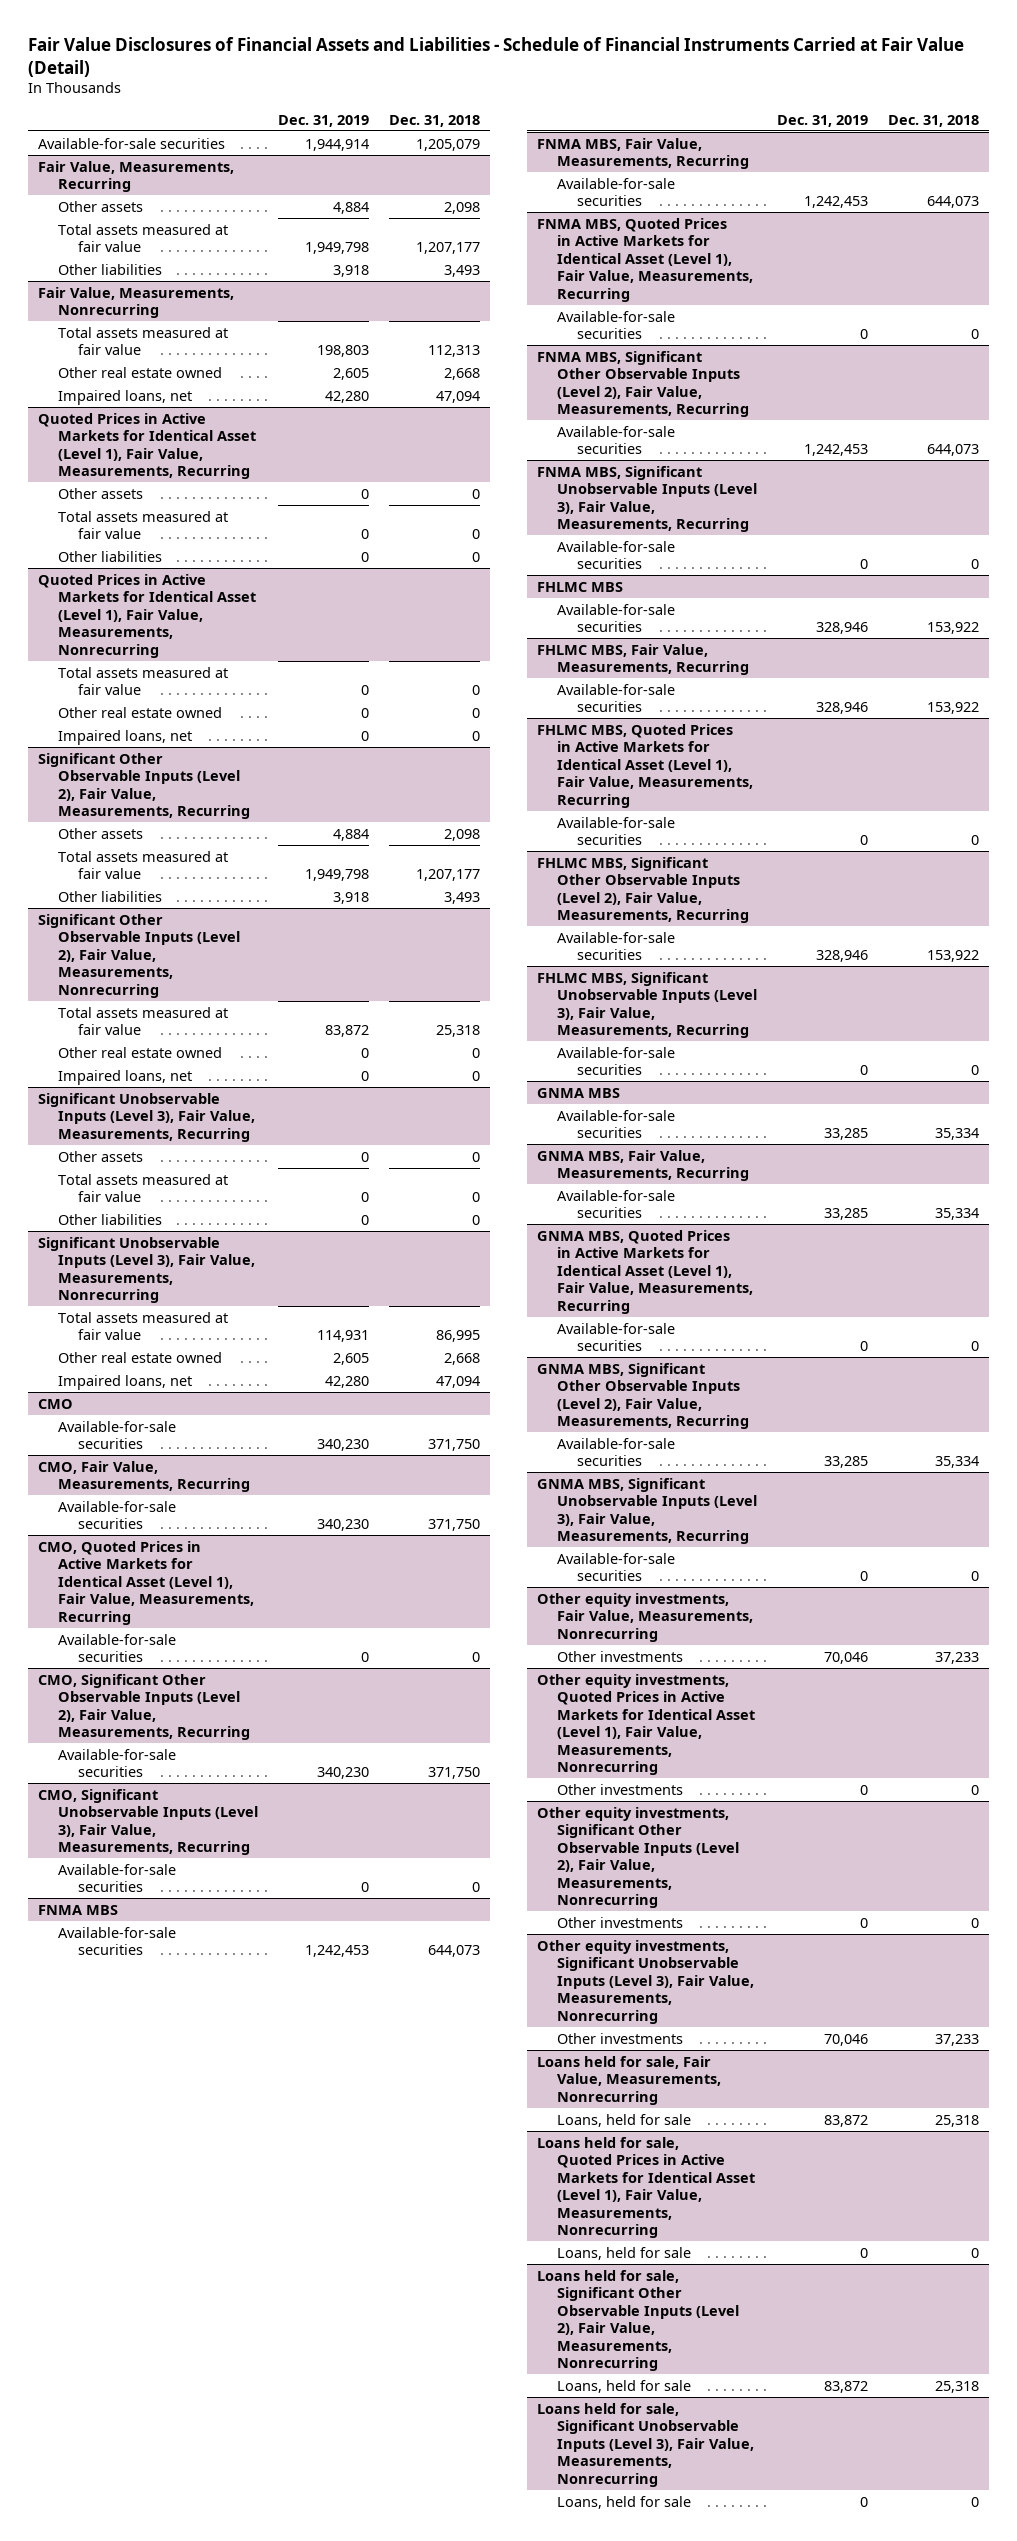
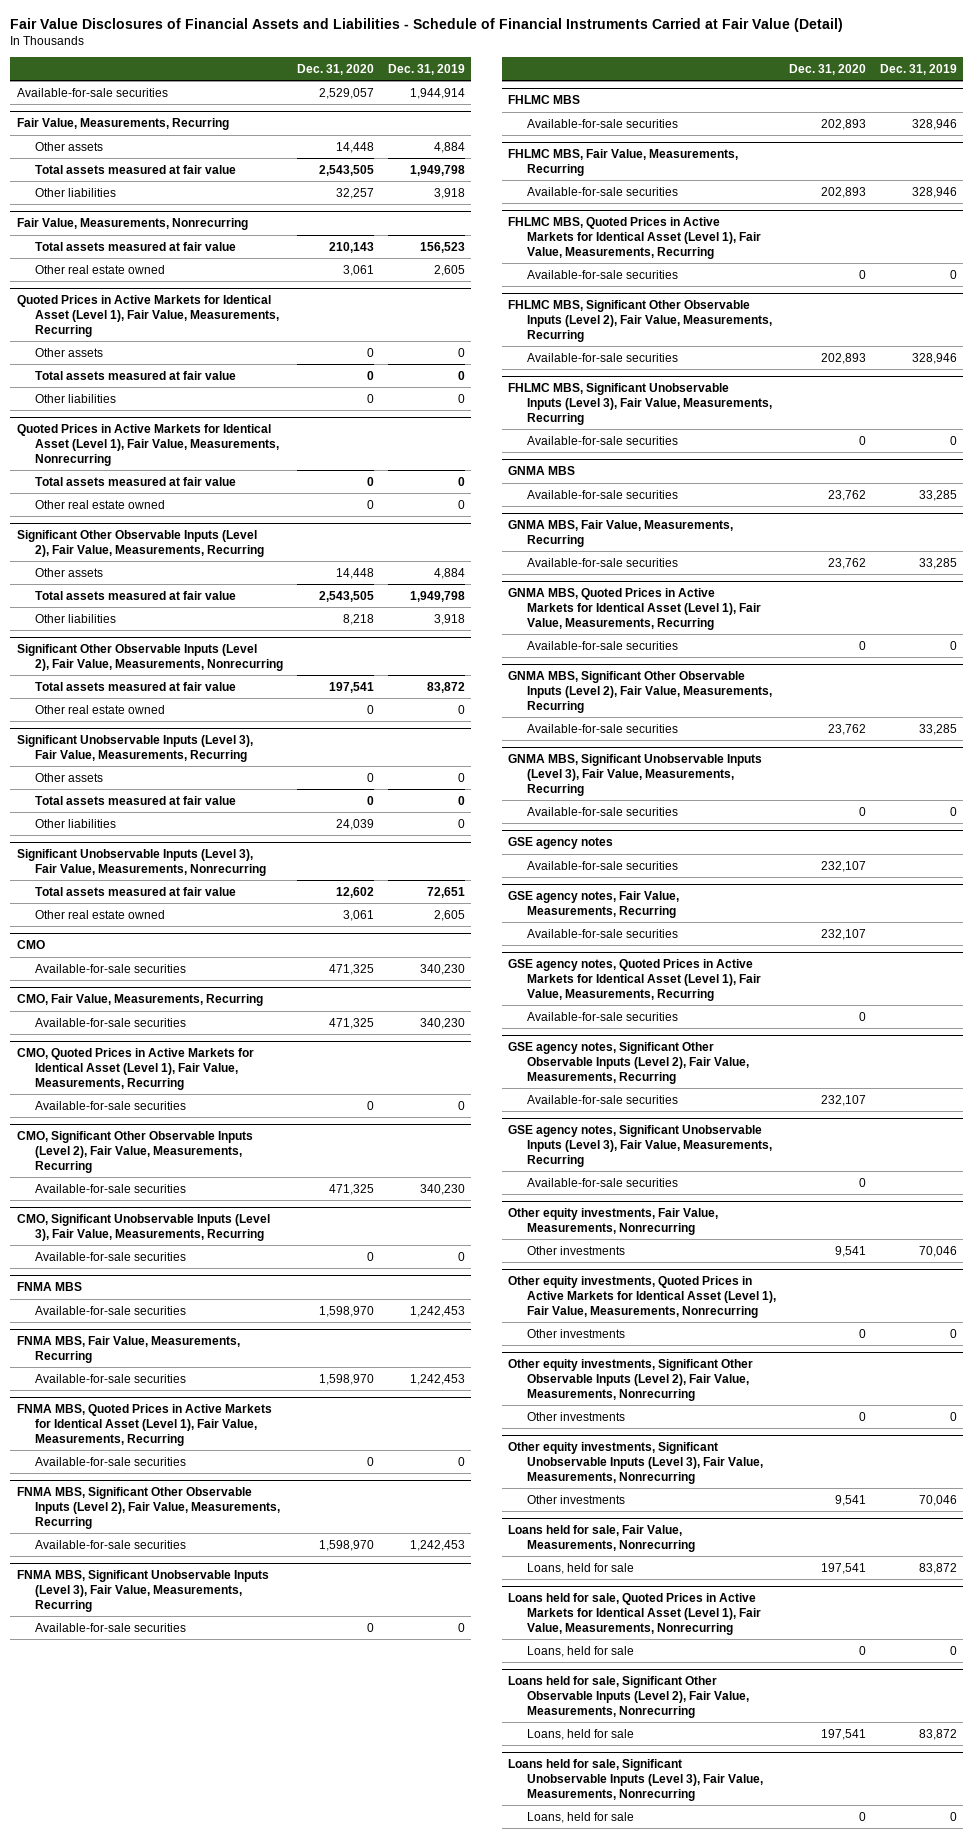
[389,114,481,127] Dec. 31, 2018 -> none
none -> [297,63,375,75] Dec. 31, 2020
[317,345,370,358] 198,803 -> [419,241,465,253] 156,523
[58,389,193,405] Impaired loans, net -> none
[58,729,193,745] Impaired loans, net -> none
[58,1069,193,1085] Impaired loans, net -> none
[317,1330,370,1343] 114,931 -> [426,886,465,898] 72,651
[58,1374,193,1390] Impaired loans, net -> none
none -> [508,837,614,850] GSE agency notes
none -> [526,860,678,870] Available-for-sale securities
none -> [508,891,680,918] GSE agency notes, Fair Value, Measurements, Recurring
none -> [526,928,678,938] Available-for-sale securities
none -> [508,959,761,1001] GSE agency notes, Quoted Prices in Active Markets for Identical Asset (Level 1), Fair Value, Measurements, Recurring
none -> [526,1011,678,1021] Available-for-sale securities
none -> [508,1042,749,1084] GSE agency notes, Significant Other Observable Inputs (Level 2), Fair Value, Measurements, Recurring
none -> [526,1094,678,1104] Available-for-sale securities
none -> [508,1125,772,1167] GSE agency notes, Significant Unobservable Inputs (Level 3), Fair Value, Measurements, Recurring
none -> [526,1177,678,1187] Available-for-sale securities

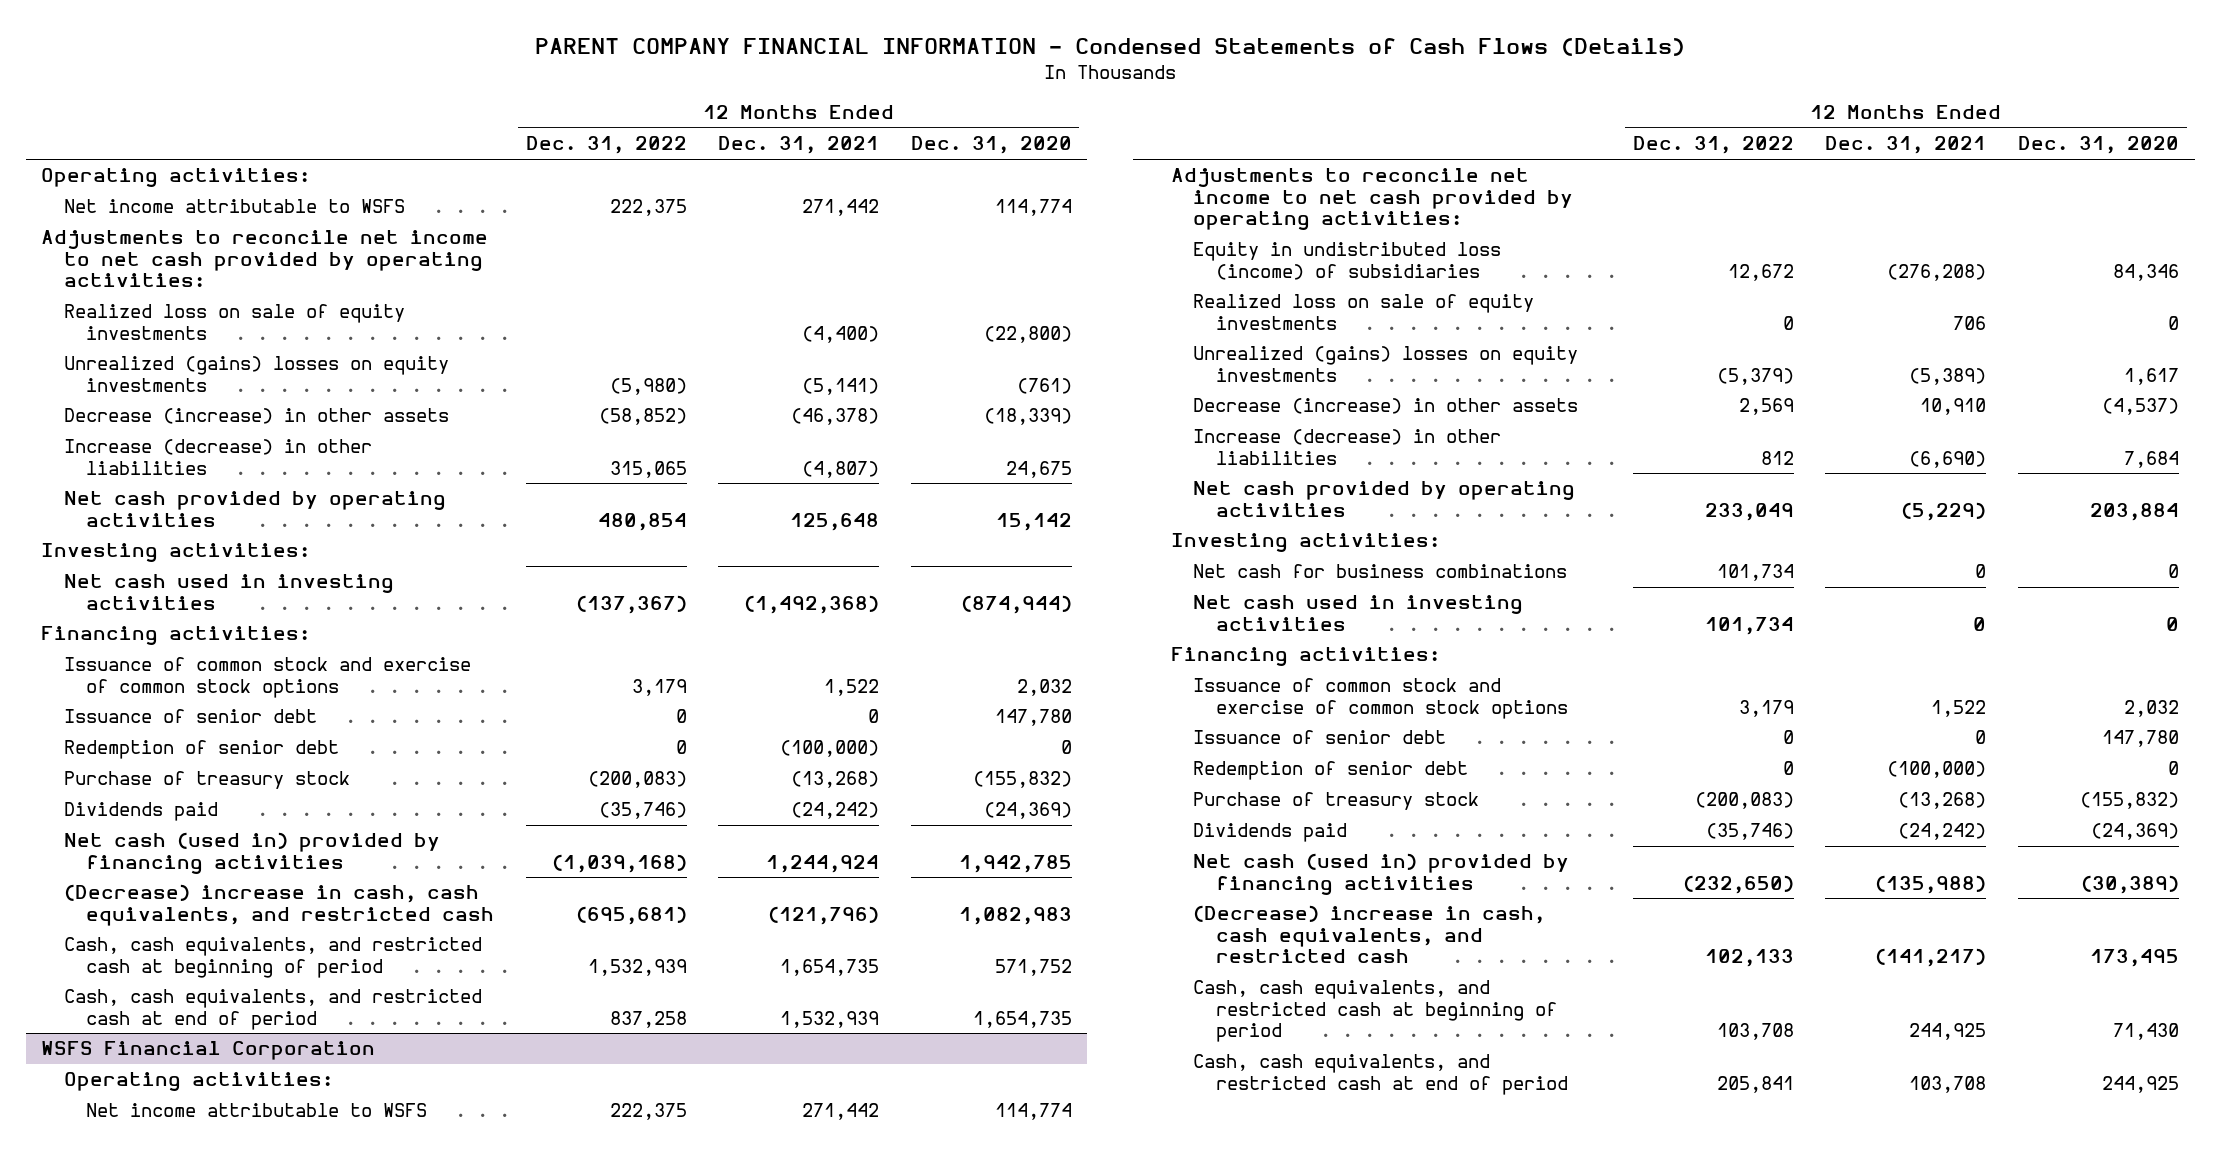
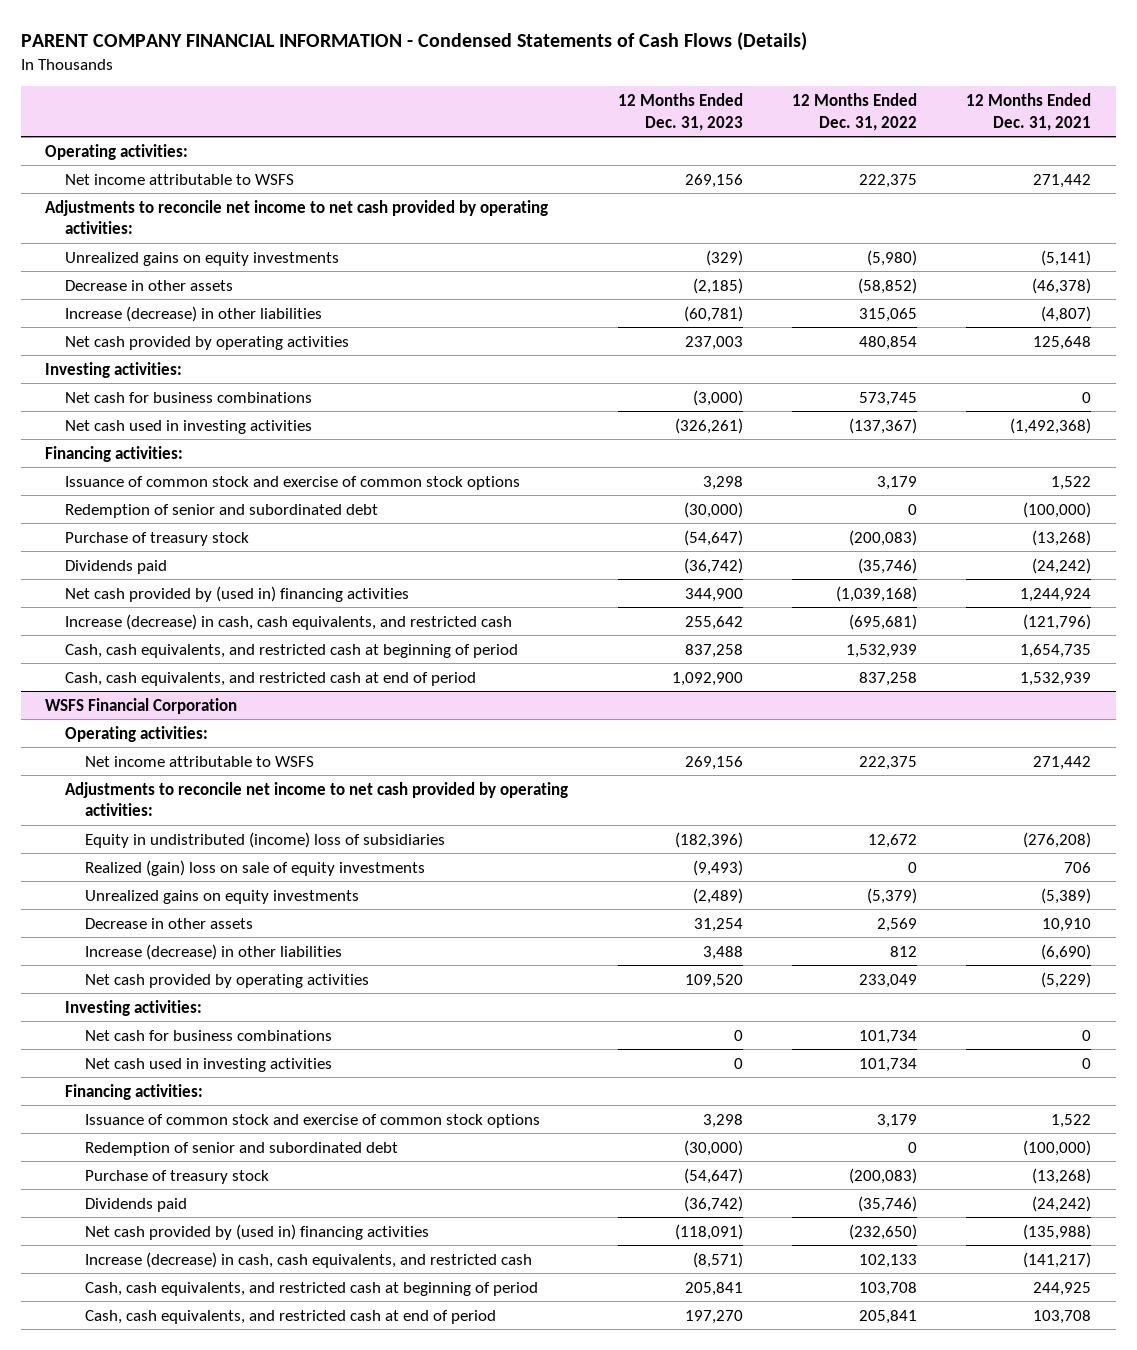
[910,136,1072,155] Dec. 31, 2020 -> none
none -> [617,92,743,131] 12 Months Ended Dec. 31, 2023
[63,304,405,340] Realized loss on sale of equity investments -> none
[63,356,449,392] Unrealized (gains) losses on equity investments -> [65,251,340,266] Unrealized gains on equity investments
[63,408,449,425] Decrease (increase) in other assets -> [65,279,234,291] Decrease in other assets
none -> [65,391,313,403] Net cash for business combinations
[63,709,317,724] Issuance of senior debt -> none
[63,740,339,760] Redemption of senior debt -> [65,503,379,518] Redemption of senior and subordinated debt
[63,832,440,874] Net cash (used in) provided by financing activities -> [65,585,410,602] Net cash provided by (used in) financing activities
[63,884,495,926] (Decrease) increase in cash, cash equivalents, and restricted cash -> [65,613,513,630] Increase (decrease) in cash, cash equivalents, and restricted cash
[1193,242,1502,280] Equity in undistributed loss (income) of subsidiaries -> [84,831,445,848] Equity in undistributed (income) loss of subsidiaries
[1193,294,1535,330] Realized loss on sale of equity investments -> [84,859,425,876] Realized (gain) loss on sale of equity investments
[1193,346,1579,382] Unrealized (gains) losses on equity investments -> [84,889,359,904] Unrealized gains on equity investments
[1193,398,1579,415] Decrease (increase) in other assets -> [84,917,253,929] Decrease in other assets
[1193,730,1447,745] Issuance of senior debt -> none
[1193,761,1469,781] Redemption of senior debt -> [84,1141,398,1156] Redemption of senior and subordinated debt
[1193,853,1570,895] Net cash (used in) provided by financing activities -> [84,1223,429,1240] Net cash provided by (used in) financing activities
[1193,905,1546,964] (Decrease) increase in cash, cash equivalents, and restricted cash -> [84,1251,532,1268] Increase (decrease) in cash, cash equivalents, and restricted cash

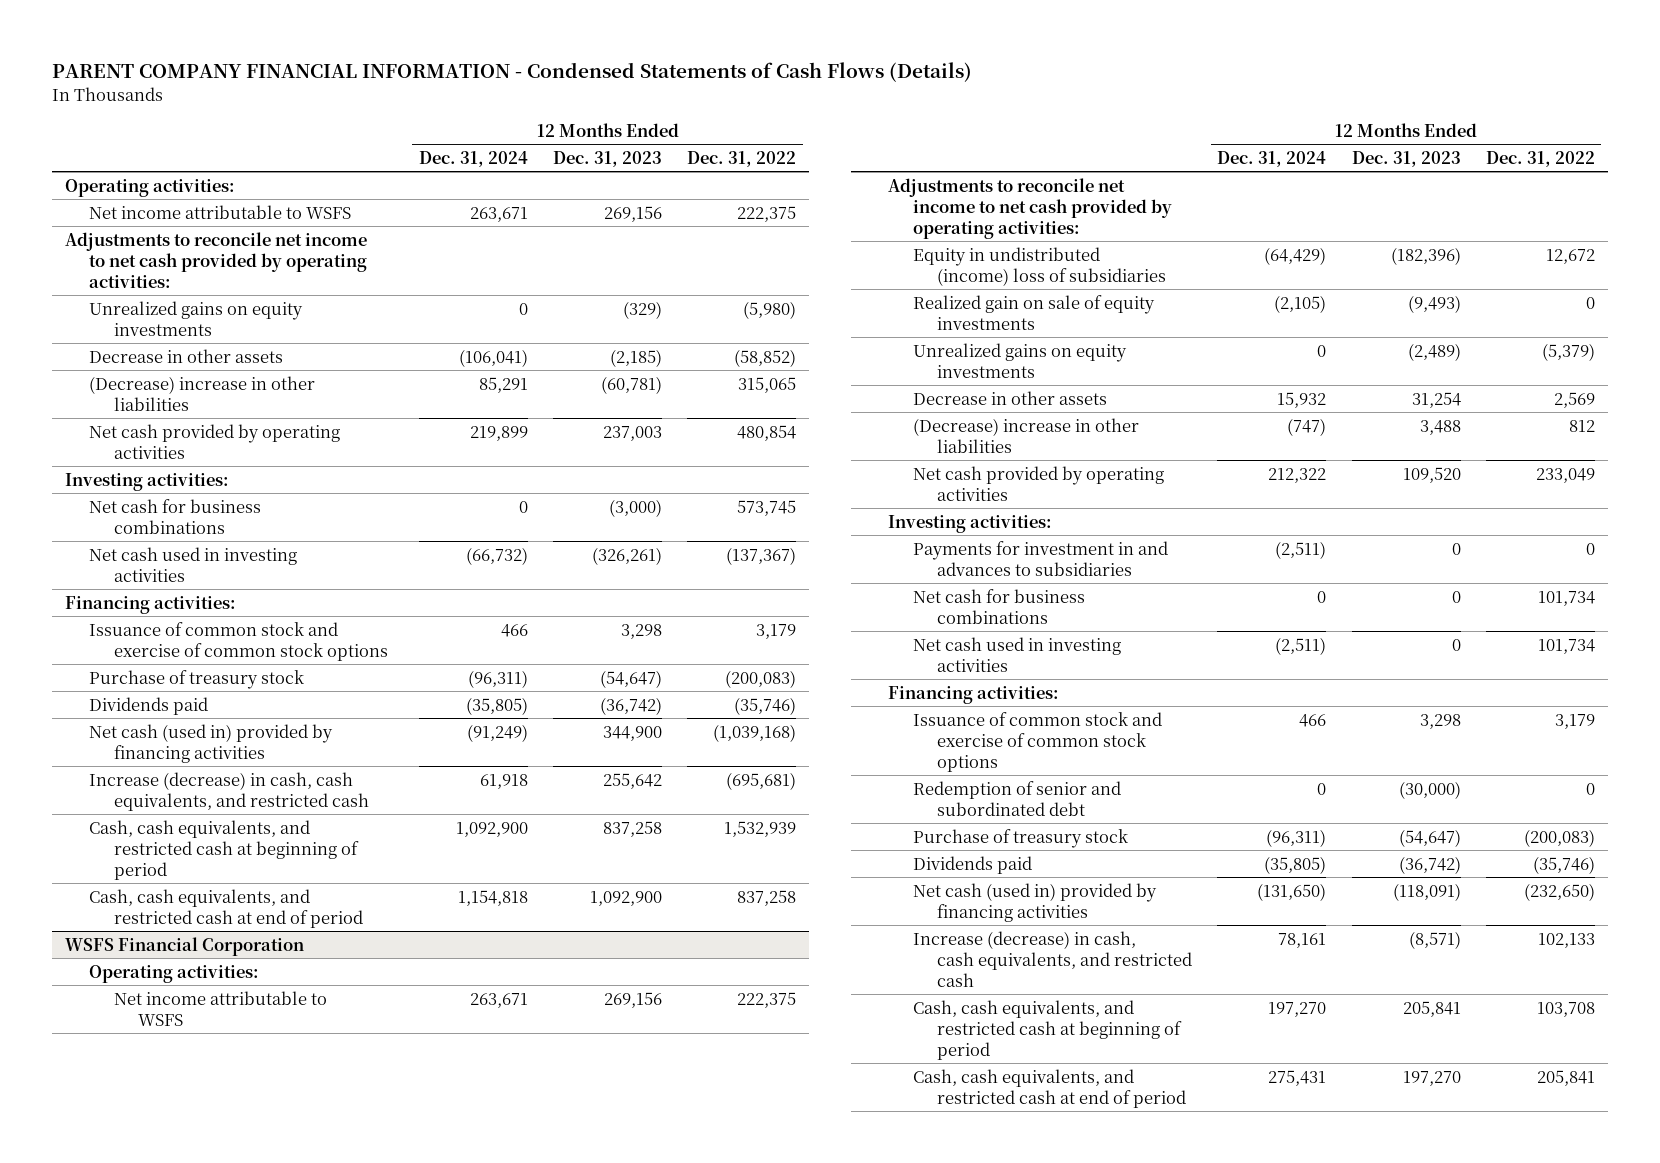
[966,92,1092,131] 12 Months Ended Dec. 31, 2021 -> none
none -> [418,150,528,167] Dec. 31, 2024
[65,305,323,322] Increase (decrease) in other liabilities -> [89,375,316,411] (Decrease) increase in other liabilities
[65,503,379,518] Redemption of senior and subordinated debt -> none
[65,585,410,602] Net cash provided by (used in) financing activities -> [89,723,334,763] Net cash (used in) provided by financing activities
[84,859,425,876] Realized (gain) loss on sale of equity investments -> [912,294,1155,330] Realized gain on sale of equity investments
[84,943,342,960] Increase (decrease) in other liabilities -> [912,417,1139,453] (Decrease) increase in other liabilities
none -> [912,540,1168,576] Payments for investment in and advances to subsidiaries
[84,1223,429,1240] Net cash provided by (used in) financing activities -> [912,882,1157,922] Net cash (used in) provided by financing activities

